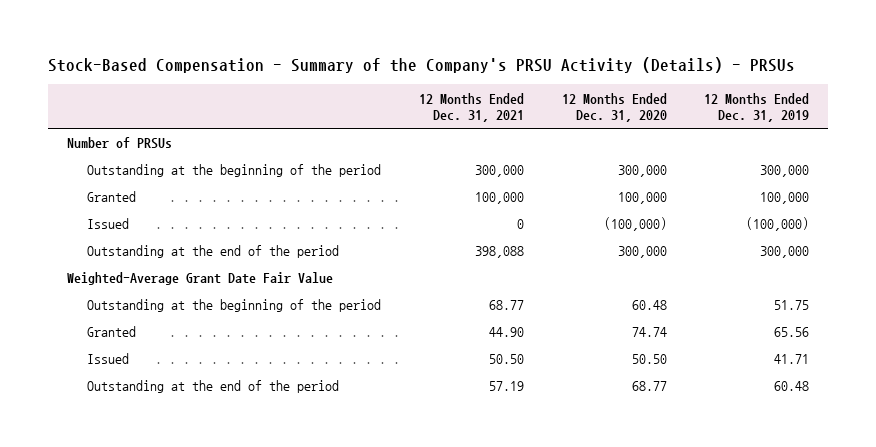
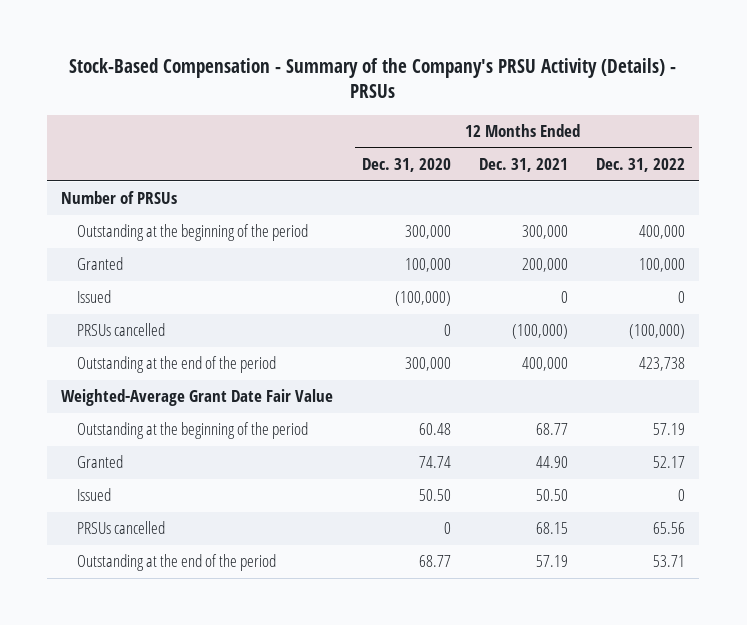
[704,92,810,123] 12 Months Ended Dec. 31, 2019 -> none
none -> [596,158,686,173] Dec. 31, 2022
[475,192,525,205] 100,000 -> [521,258,568,273] 200,000
none -> [77,323,166,337] PRSUs cancelled
[475,246,525,259] 398,088 -> [521,357,568,372] 400,000
none -> [77,521,166,535] PRSUs cancelled

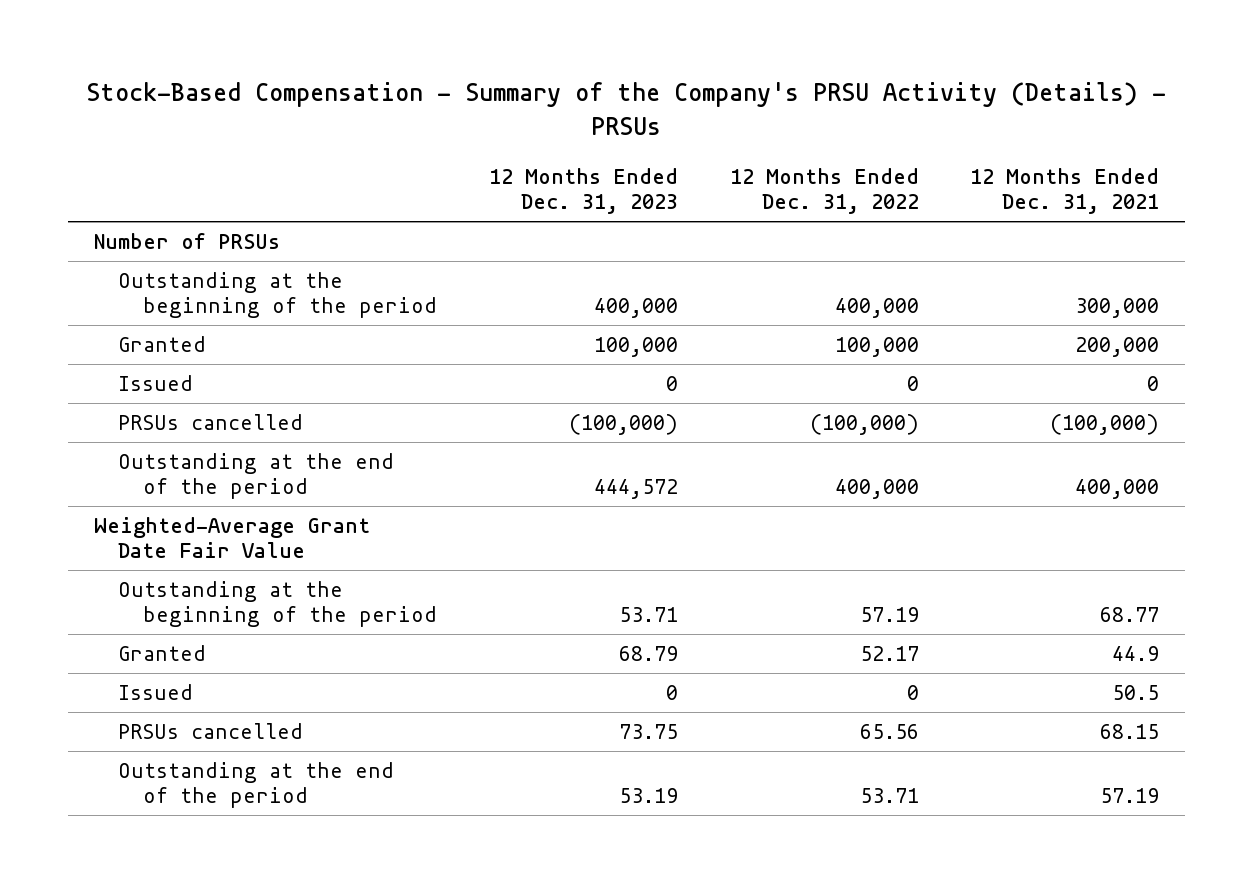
[361,158,451,173] Dec. 31, 2020 -> none
none -> [488,167,678,215] 12 Months Ended Dec. 31, 2023
[639,357,686,372] 423,738 -> [834,479,919,500] 400,000
[535,456,568,469] 44.90 -> [1112,645,1160,661] 44.9
[535,489,568,502] 50.50 -> [1112,684,1160,700] 50.5

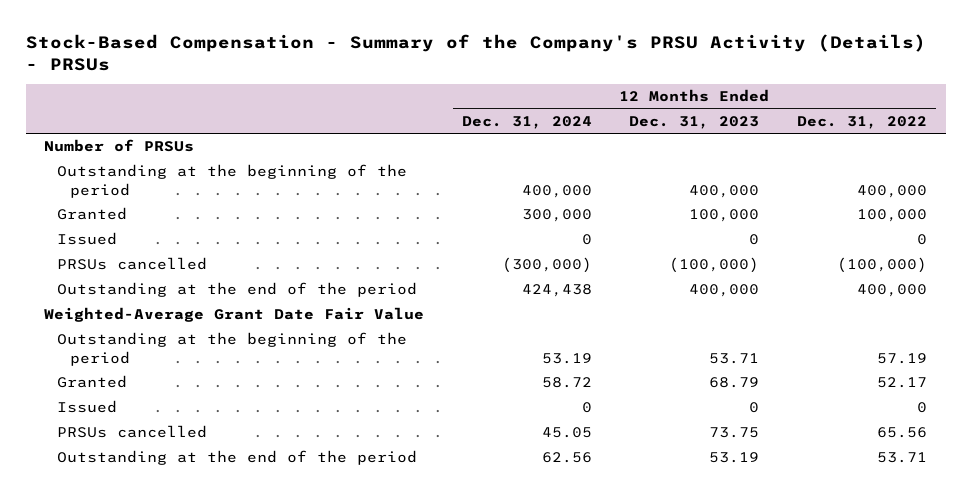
[970,167,1160,215] 12 Months Ended Dec. 31, 2021 -> none
none -> [461,115,592,129] Dec. 31, 2024
[593,479,678,500] 444,572 -> [689,284,760,298] 400,000

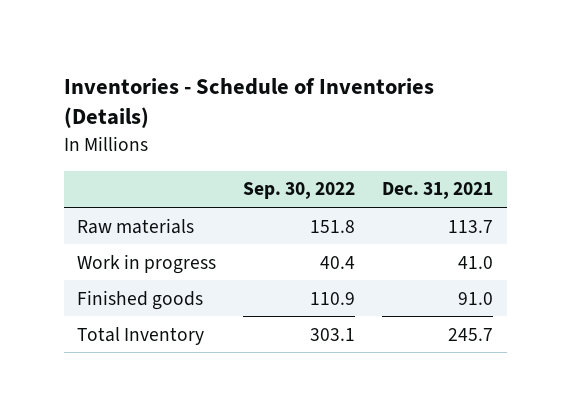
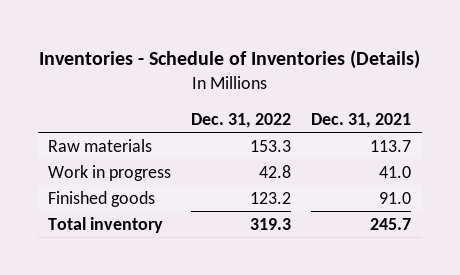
[243,182,356,200] Sep. 30, 2022 -> none
none -> [191,112,292,128] Dec. 31, 2022
[77,326,205,345] Total Inventory -> [48,216,164,233] Total inventory

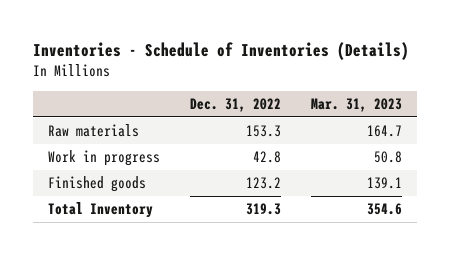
[311,112,412,128] Dec. 31, 2021 -> none
none -> [311,97,403,112] Mar. 31, 2023
[48,216,164,233] Total inventory -> [48,202,154,219] Total Inventory

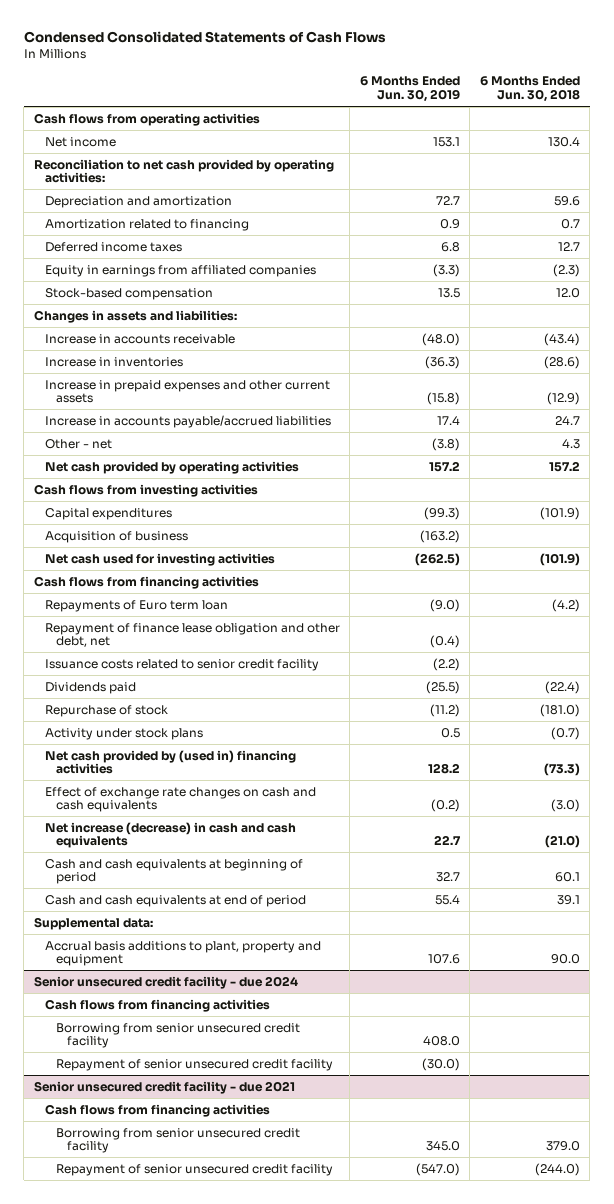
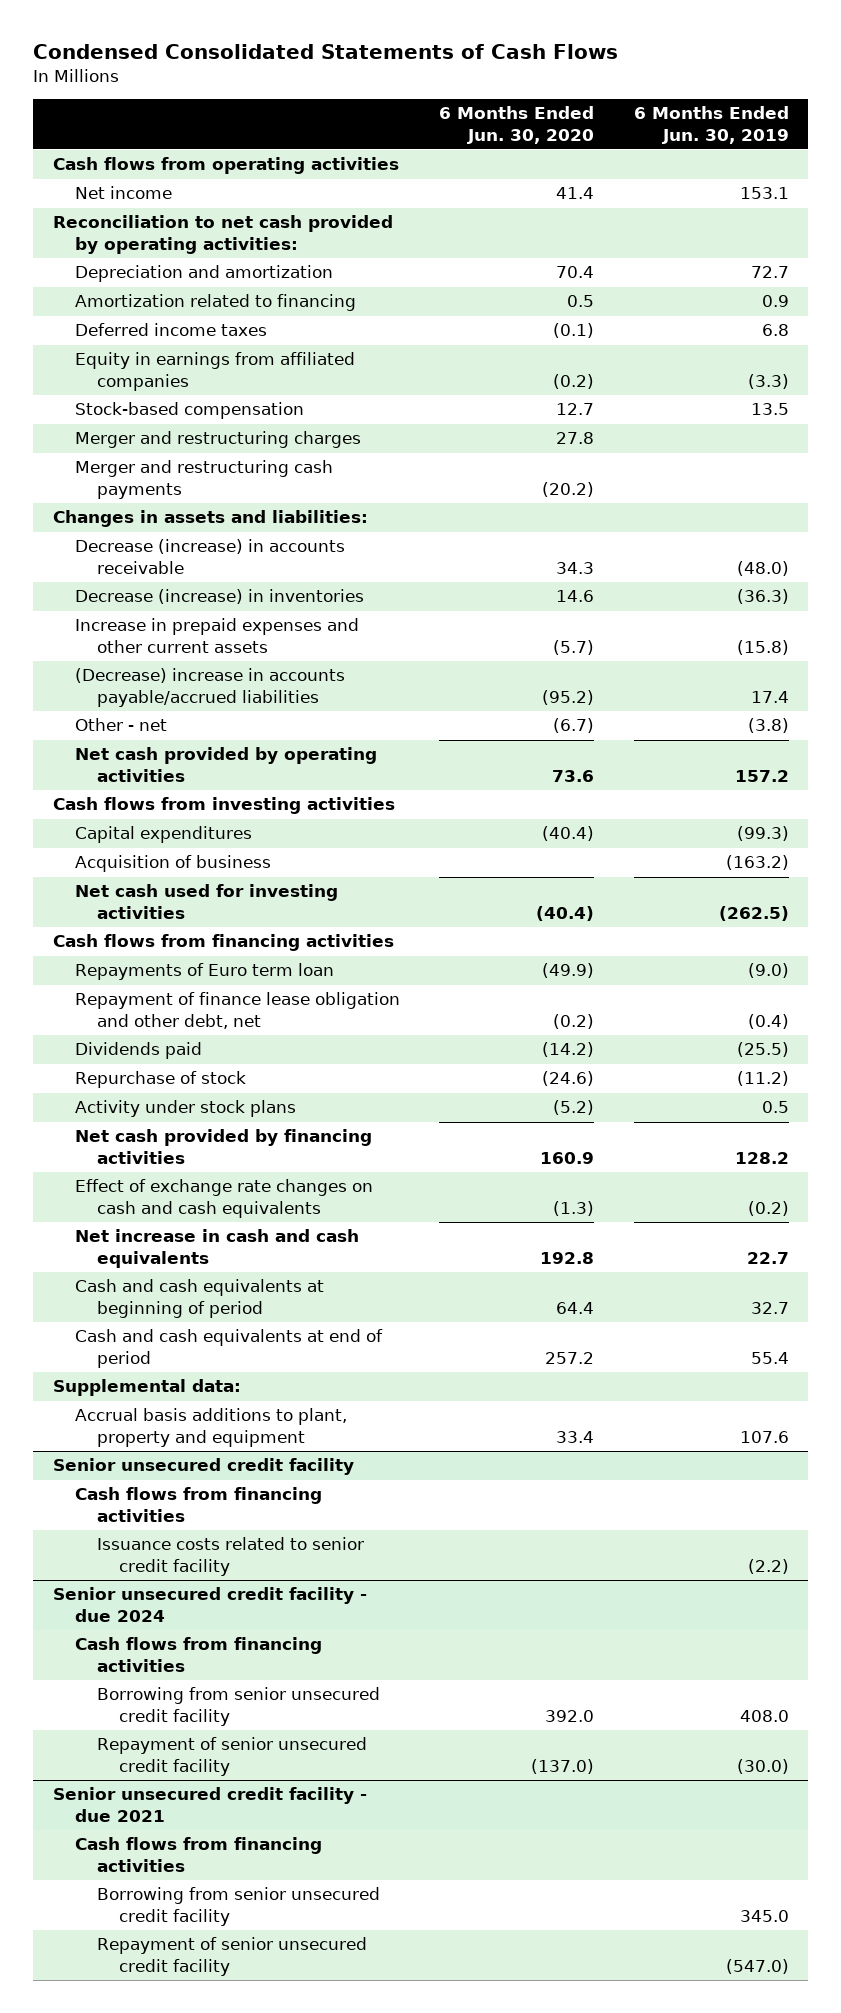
[479,76,580,103] 6 Months Ended Jun. 30, 2018 -> none
none -> [439,106,595,144] 6 Months Ended Jun. 30, 2020
none -> [74,431,361,449] Merger and restructuring charges
none -> [74,460,333,500] Merger and restructuring cash payments
[44,333,235,344] Increase in accounts receivable -> [74,539,345,575] Decrease (increase) in accounts receivable
[44,356,183,367] Increase in inventories -> [74,589,364,605] Decrease (increase) in inventories
[44,414,331,428] Increase in accounts payable/accrued liabilities -> [74,668,345,708] (Decrease) increase in accounts payable/accrued liabilities
[44,658,319,671] Issuance costs related to senior credit facility -> none
[44,749,296,775] Net cash provided by (used in) financing activities -> [74,1129,372,1165] Net cash provided by financing activities
[44,821,296,849] Net increase (decrease) in cash and cash equivalents -> [74,1229,359,1269] Net increase in cash and cash equivalents
none -> [52,1458,354,1476] Senior unsecured credit facility
none -> [74,1487,322,1523] Cash flows from financing activities
none -> [96,1537,364,1577] Issuance costs related to senior credit facility

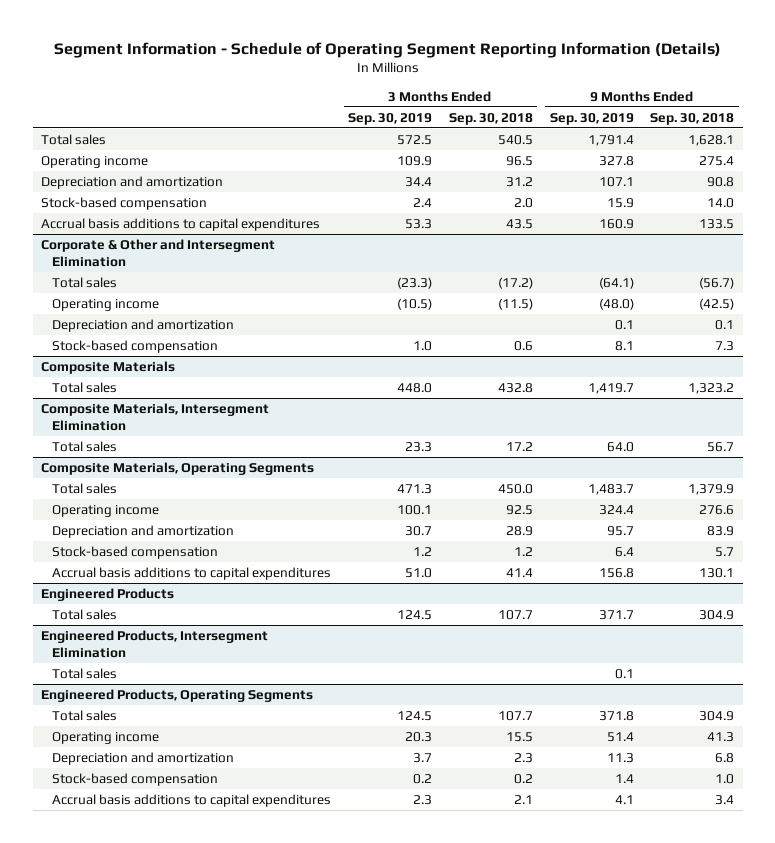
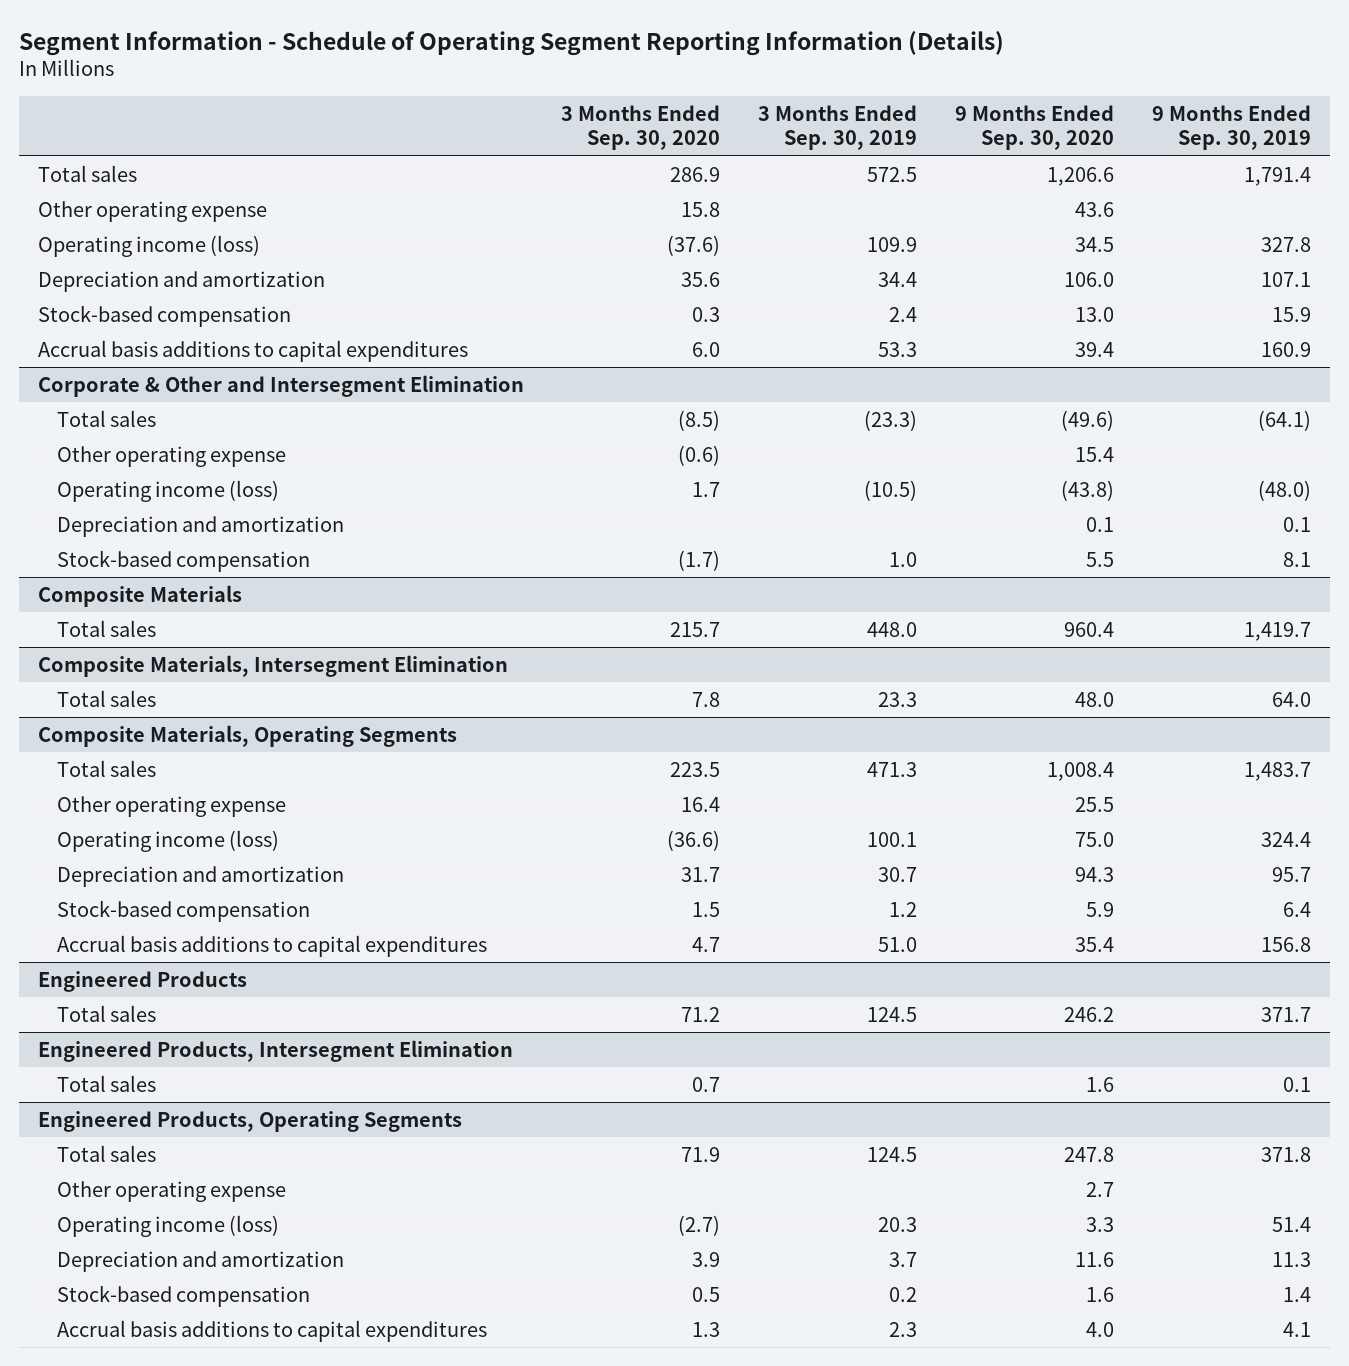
[448,112,533,125] Sep. 30, 2018 -> none
[650,112,735,125] Sep. 30, 2018 -> none
none -> [561,105,721,151] 3 Months Ended Sep. 30, 2020
none -> [955,105,1115,151] 9 Months Ended Sep. 30, 2020
none -> [37,200,267,222] Other operating expense
[40,155,148,168] Operating income -> [37,234,260,257] Operating income (loss)
none -> [57,445,287,467] Other operating expense
[52,298,160,311] Operating income -> [57,479,280,502] Operating income (loss)
none -> [57,795,287,817] Other operating expense
[52,504,160,517] Operating income -> [57,829,280,852] Operating income (loss)
none -> [57,1180,287,1202] Other operating expense
[52,731,160,744] Operating income -> [57,1214,280,1237] Operating income (loss)

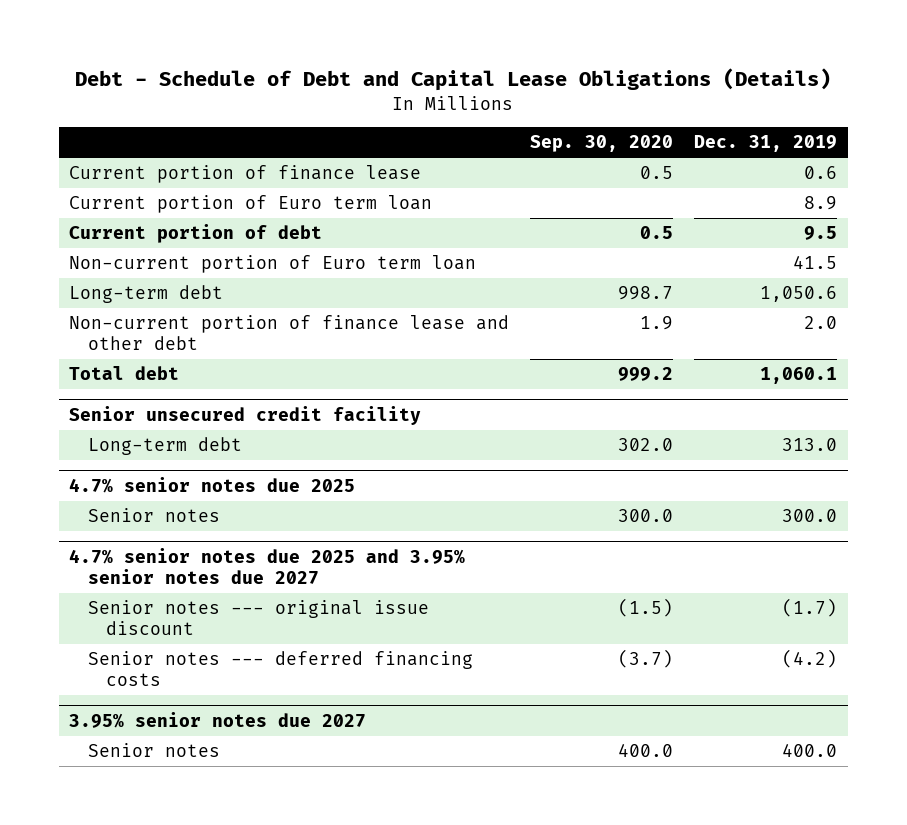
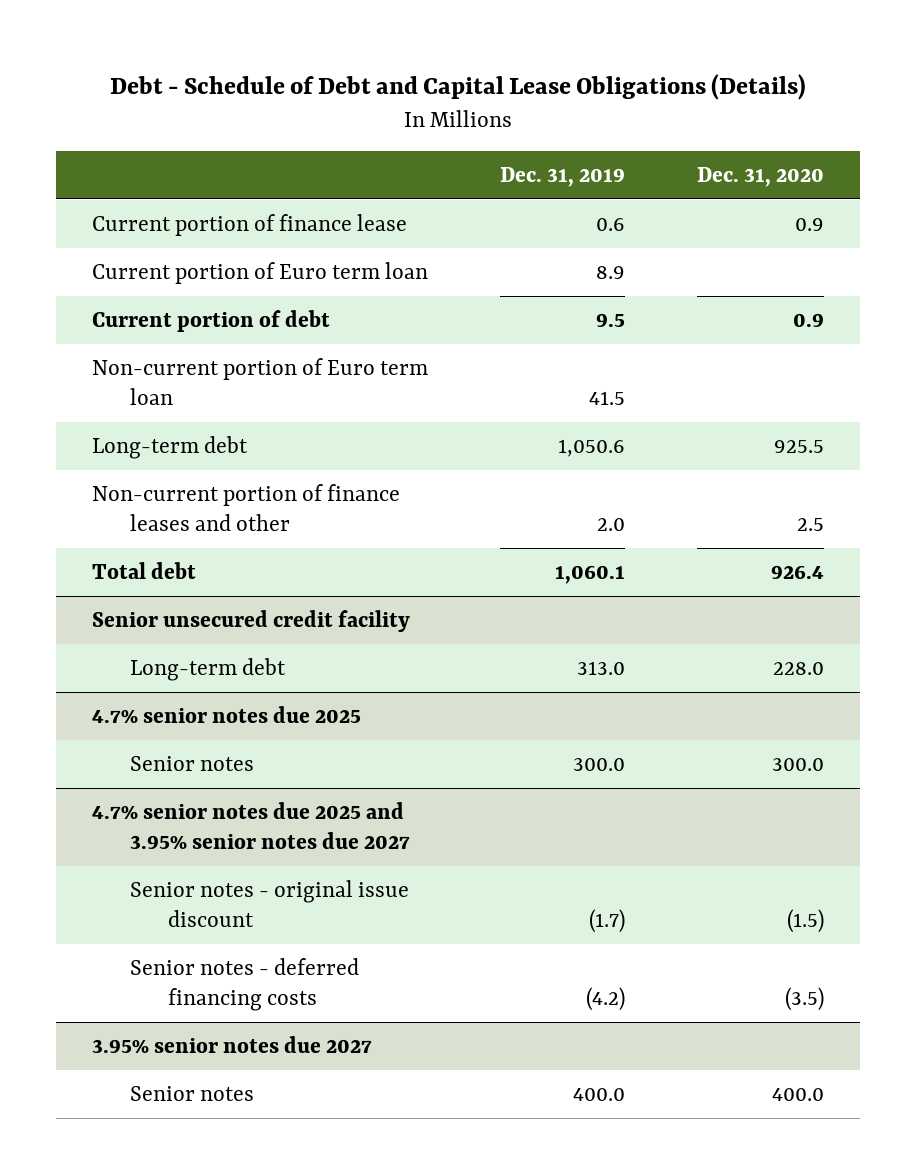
[530,135,674,153] Sep. 30, 2020 -> none
none -> [697,167,825,188] Dec. 31, 2020
[69,315,510,351] Non-current portion of finance lease and other debt -> [91,483,400,532] Non-current portion of finance leases and other
[87,600,429,636] Senior notes --- original issue discount -> [130,879,410,928] Senior notes - original issue discount
[87,651,473,687] Senior notes --- deferred financing costs -> [130,957,360,1012] Senior notes - deferred financing costs

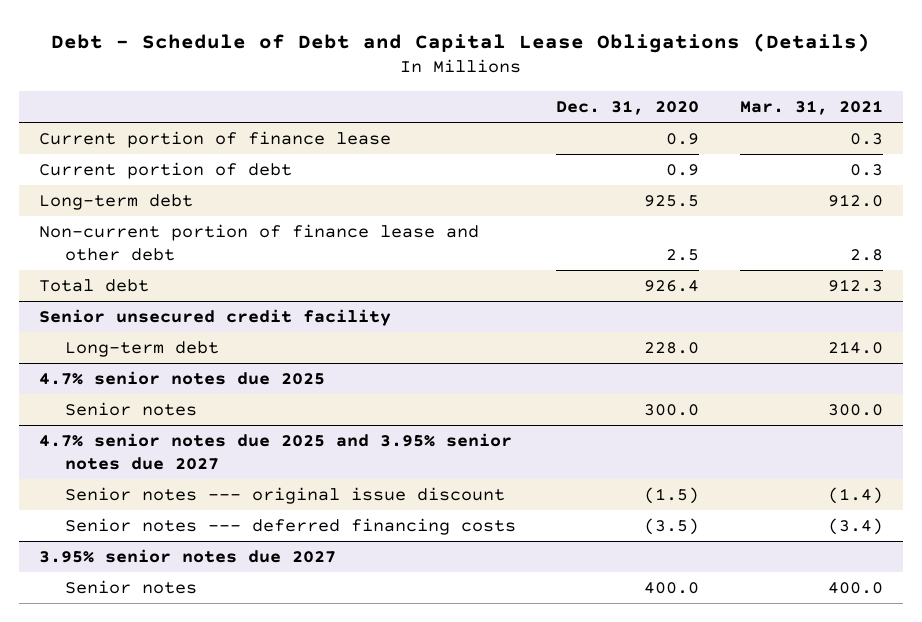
[500,167,626,188] Dec. 31, 2019 -> none
none -> [739,99,883,115] Mar. 31, 2021
[91,261,428,284] Current portion of Euro term loan -> none
[91,357,428,406] Non-current portion of Euro term loan -> none
[91,483,400,532] Non-current portion of finance leases and other -> [39,224,480,262] Non-current portion of finance lease and other debt
[130,879,410,928] Senior notes - original issue discount -> [64,487,505,505] Senior notes --- original issue discount
[130,957,360,1012] Senior notes - deferred financing costs -> [64,518,516,536] Senior notes --- deferred financing costs

